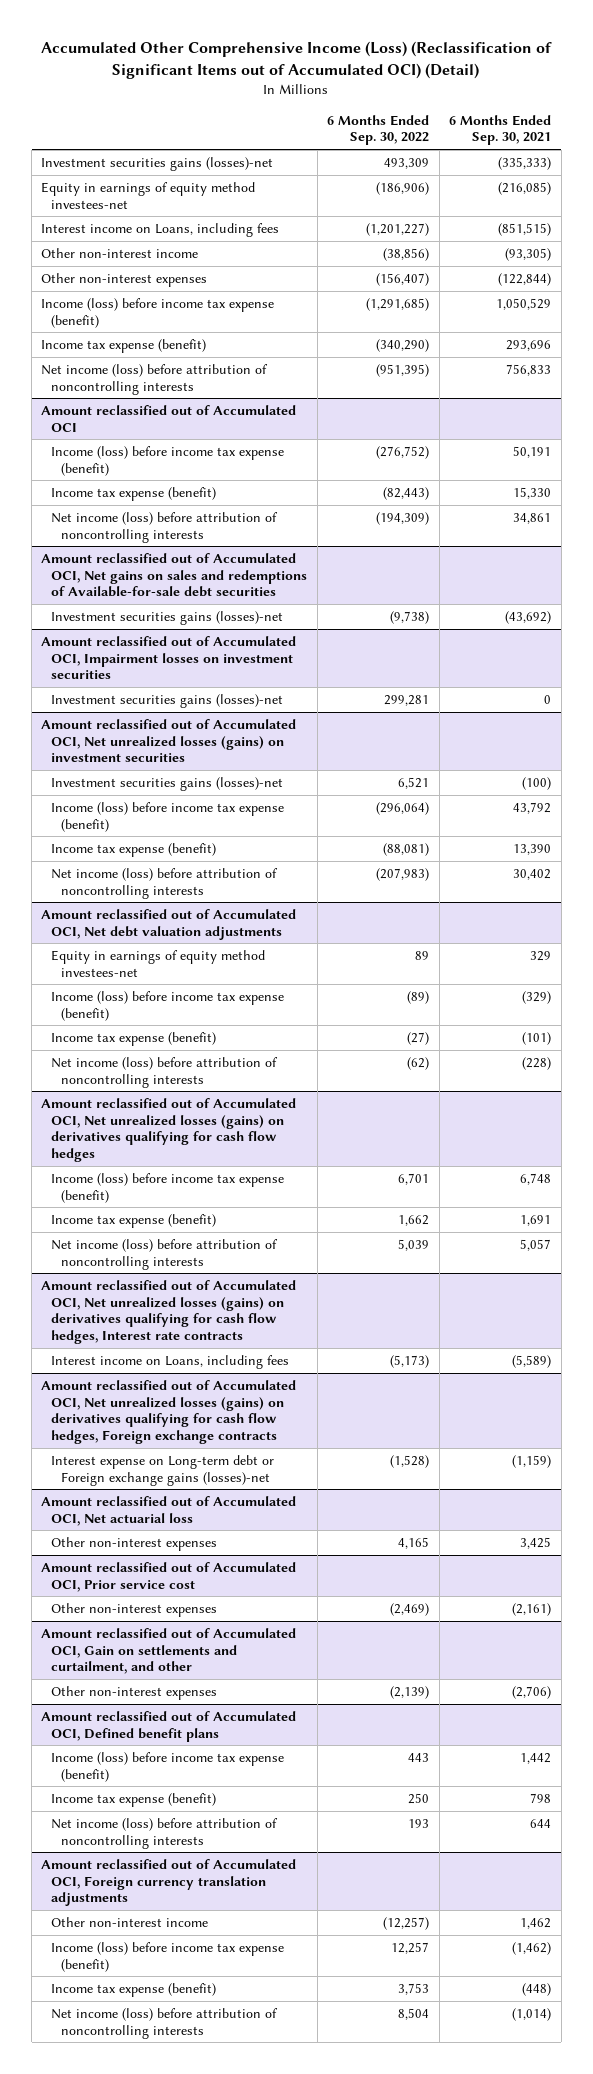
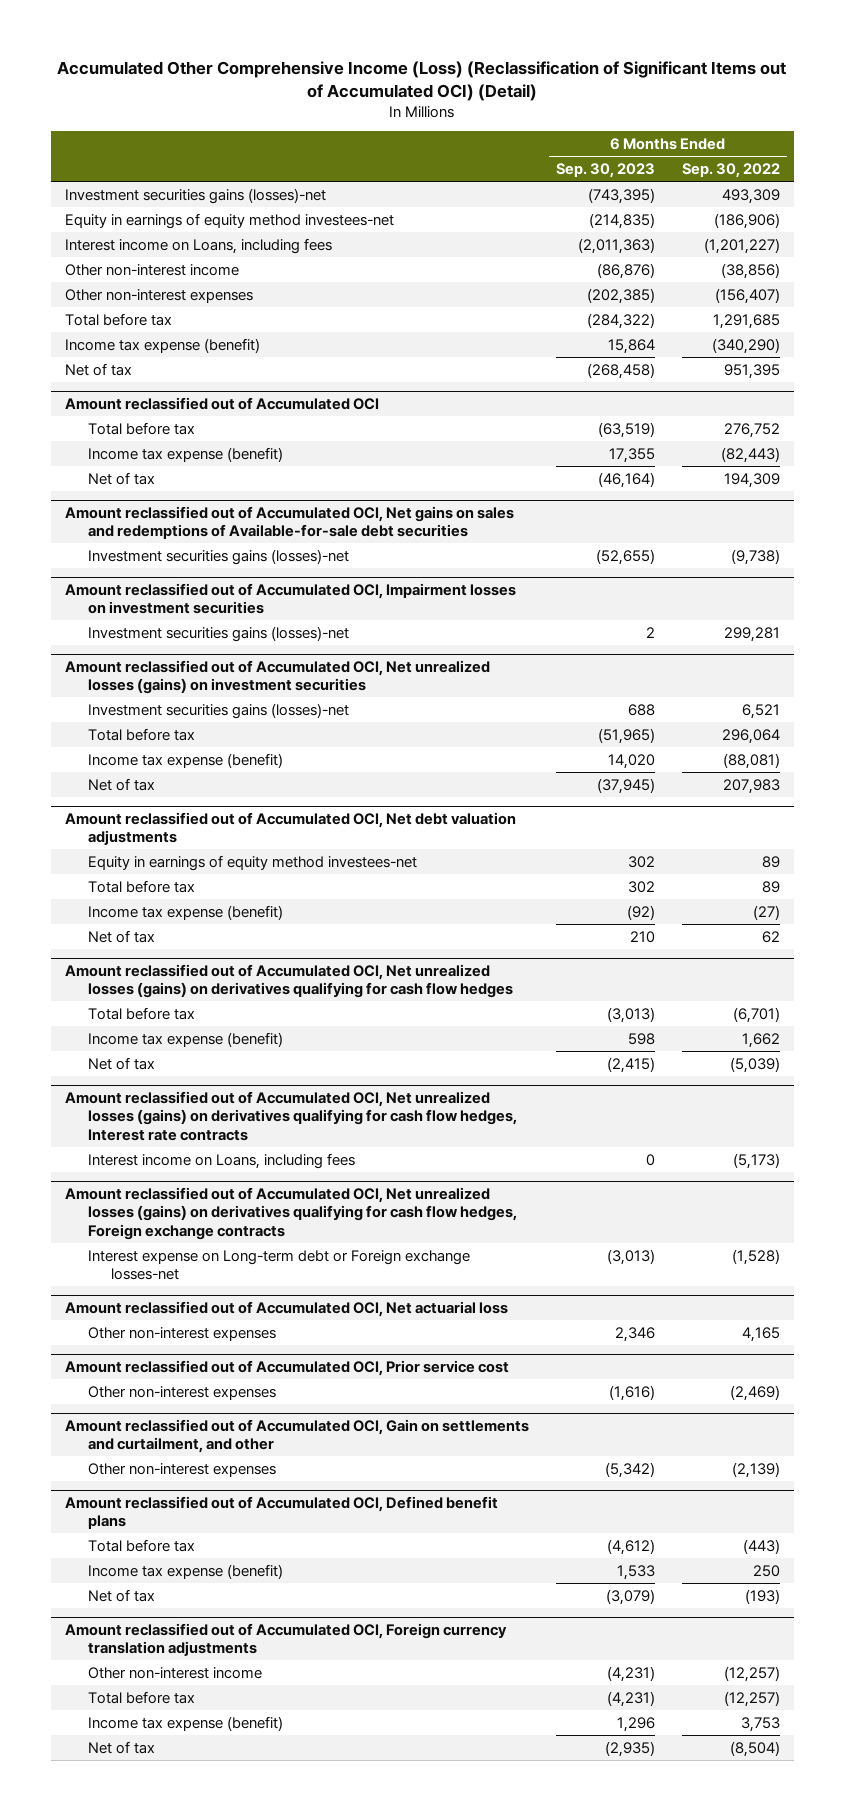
[449,114,552,146] 6 Months Ended Sep. 30, 2021 -> none
none -> [555,162,655,178] Sep. 30, 2023
[41,297,275,328] Income (loss) before income tax expense (benefit) -> [64,312,172,326] Total before tax
[366,297,430,311] (1,291,685) -> [713,313,781,329] 1,291,685
[41,363,269,395] Net income (loss) before attribution of noncontrolling interests -> [64,362,132,376] Net of tax
[376,363,430,377] (951,395) -> [724,363,781,379] 951,395
[51,445,285,476] Income (loss) before income tax expense (benefit) -> [87,421,195,435] Total before tax
[376,445,430,459] (276,752) -> [724,422,781,438] 276,752
[51,511,279,543] Net income (loss) before attribution of noncontrolling interests -> [87,471,155,485] Net of tax
[376,511,430,525] (194,309) -> [724,472,781,488] 194,309
[51,801,285,832] Income (loss) before income tax expense (benefit) -> [87,727,195,741] Total before tax
[376,801,430,815] (296,064) -> [722,728,781,744] 296,064
[51,867,279,899] Net income (loss) before attribution of noncontrolling interests -> [87,777,155,791] Net of tax
[376,867,430,881] (207,983) -> [723,778,781,794] 207,983
[51,990,285,1021] Income (loss) before income tax expense (benefit) -> [87,879,195,893] Total before tax
[407,990,430,1004] (89) -> [762,880,781,893] 89
[51,1056,279,1088] Net income (loss) before attribution of noncontrolling interests -> [87,929,155,943] Net of tax
[407,1056,430,1070] (62) -> [762,930,781,943] 62
[51,1172,285,1203] Income (loss) before income tax expense (benefit) -> [87,1006,195,1020] Total before tax
[398,1172,430,1185] 6,701 -> [733,1006,781,1023] (6,701)
[51,1238,279,1270] Net income (loss) before attribution of noncontrolling interests -> [87,1056,155,1070] Net of tax
[398,1238,430,1251] 5,039 -> [730,1056,781,1073] (5,039)
[51,1454,275,1486] Interest expense on Long-term debt or Foreign exchange gains (losses)-net -> [87,1249,470,1281] Interest expense on Long-term debt or Foreign exchange losses-net
[51,1751,285,1782] Income (loss) before income tax expense (benefit) -> [87,1538,195,1552] Total before tax
[408,1752,430,1762] 443 -> [743,1538,781,1554] (443)
[51,1817,279,1849] Net income (loss) before attribution of noncontrolling interests -> [87,1588,155,1602] Net of tax
[408,1818,430,1828] 193 -> [745,1588,781,1604] (193)
[51,1941,285,1972] Income (loss) before income tax expense (benefit) -> [87,1690,195,1704] Total before tax
[391,1941,430,1954] 12,257 -> [724,1690,781,1707] (12,257)
[51,2007,279,2039] Net income (loss) before attribution of noncontrolling interests -> [87,1740,155,1754] Net of tax
[398,2007,430,2020] 8,504 -> [730,1740,781,1757] (8,504)

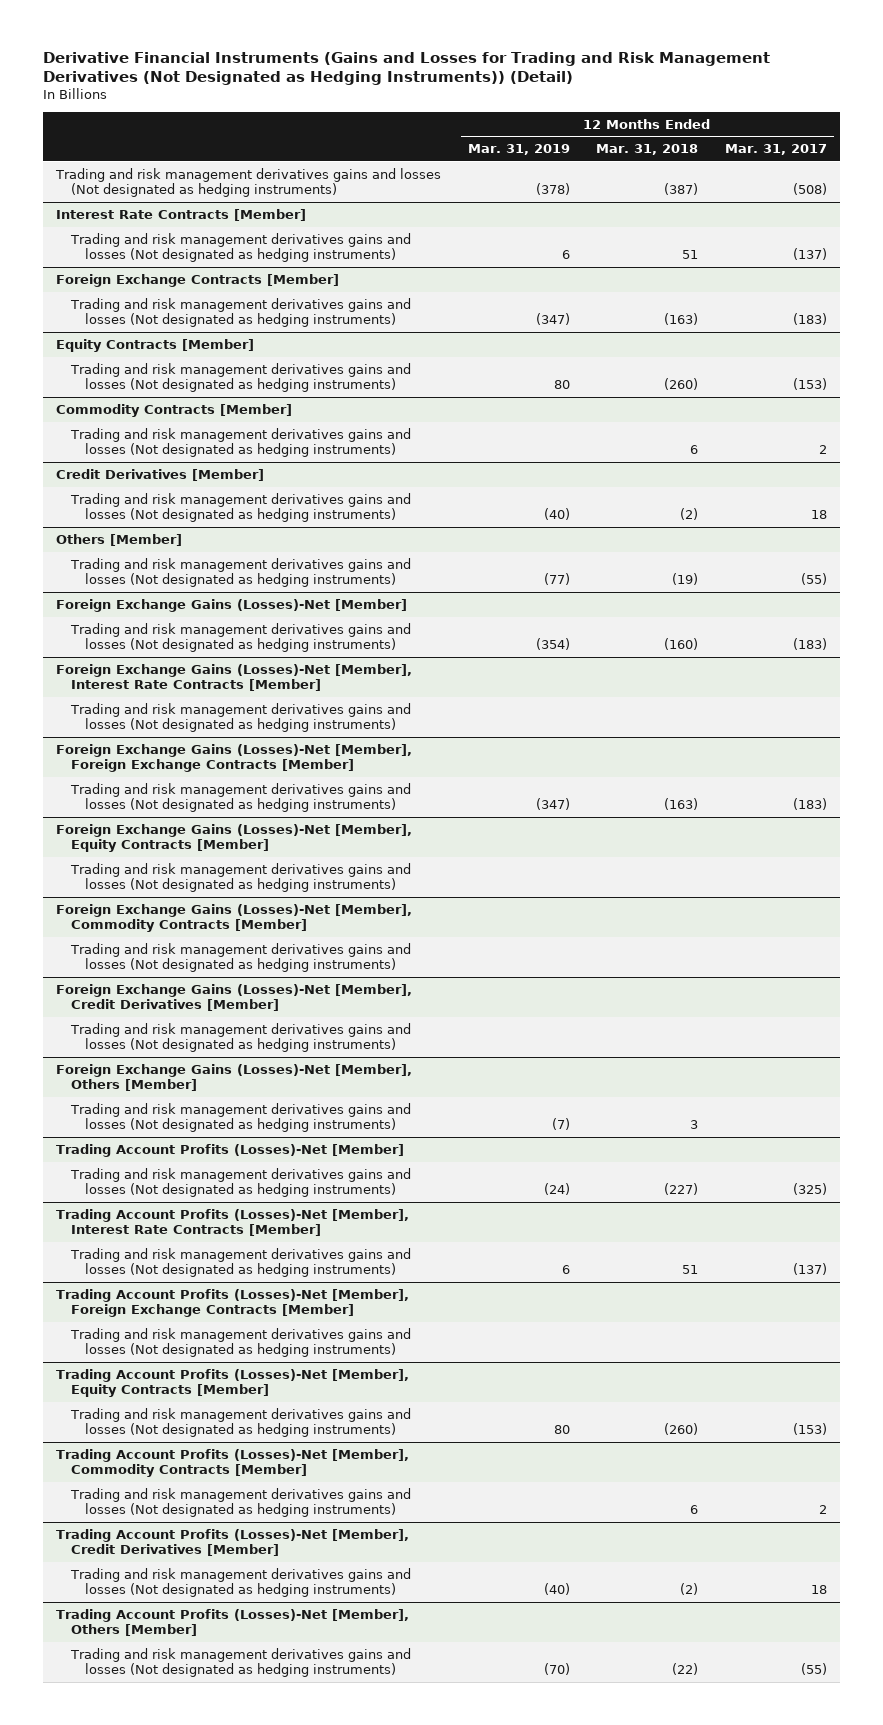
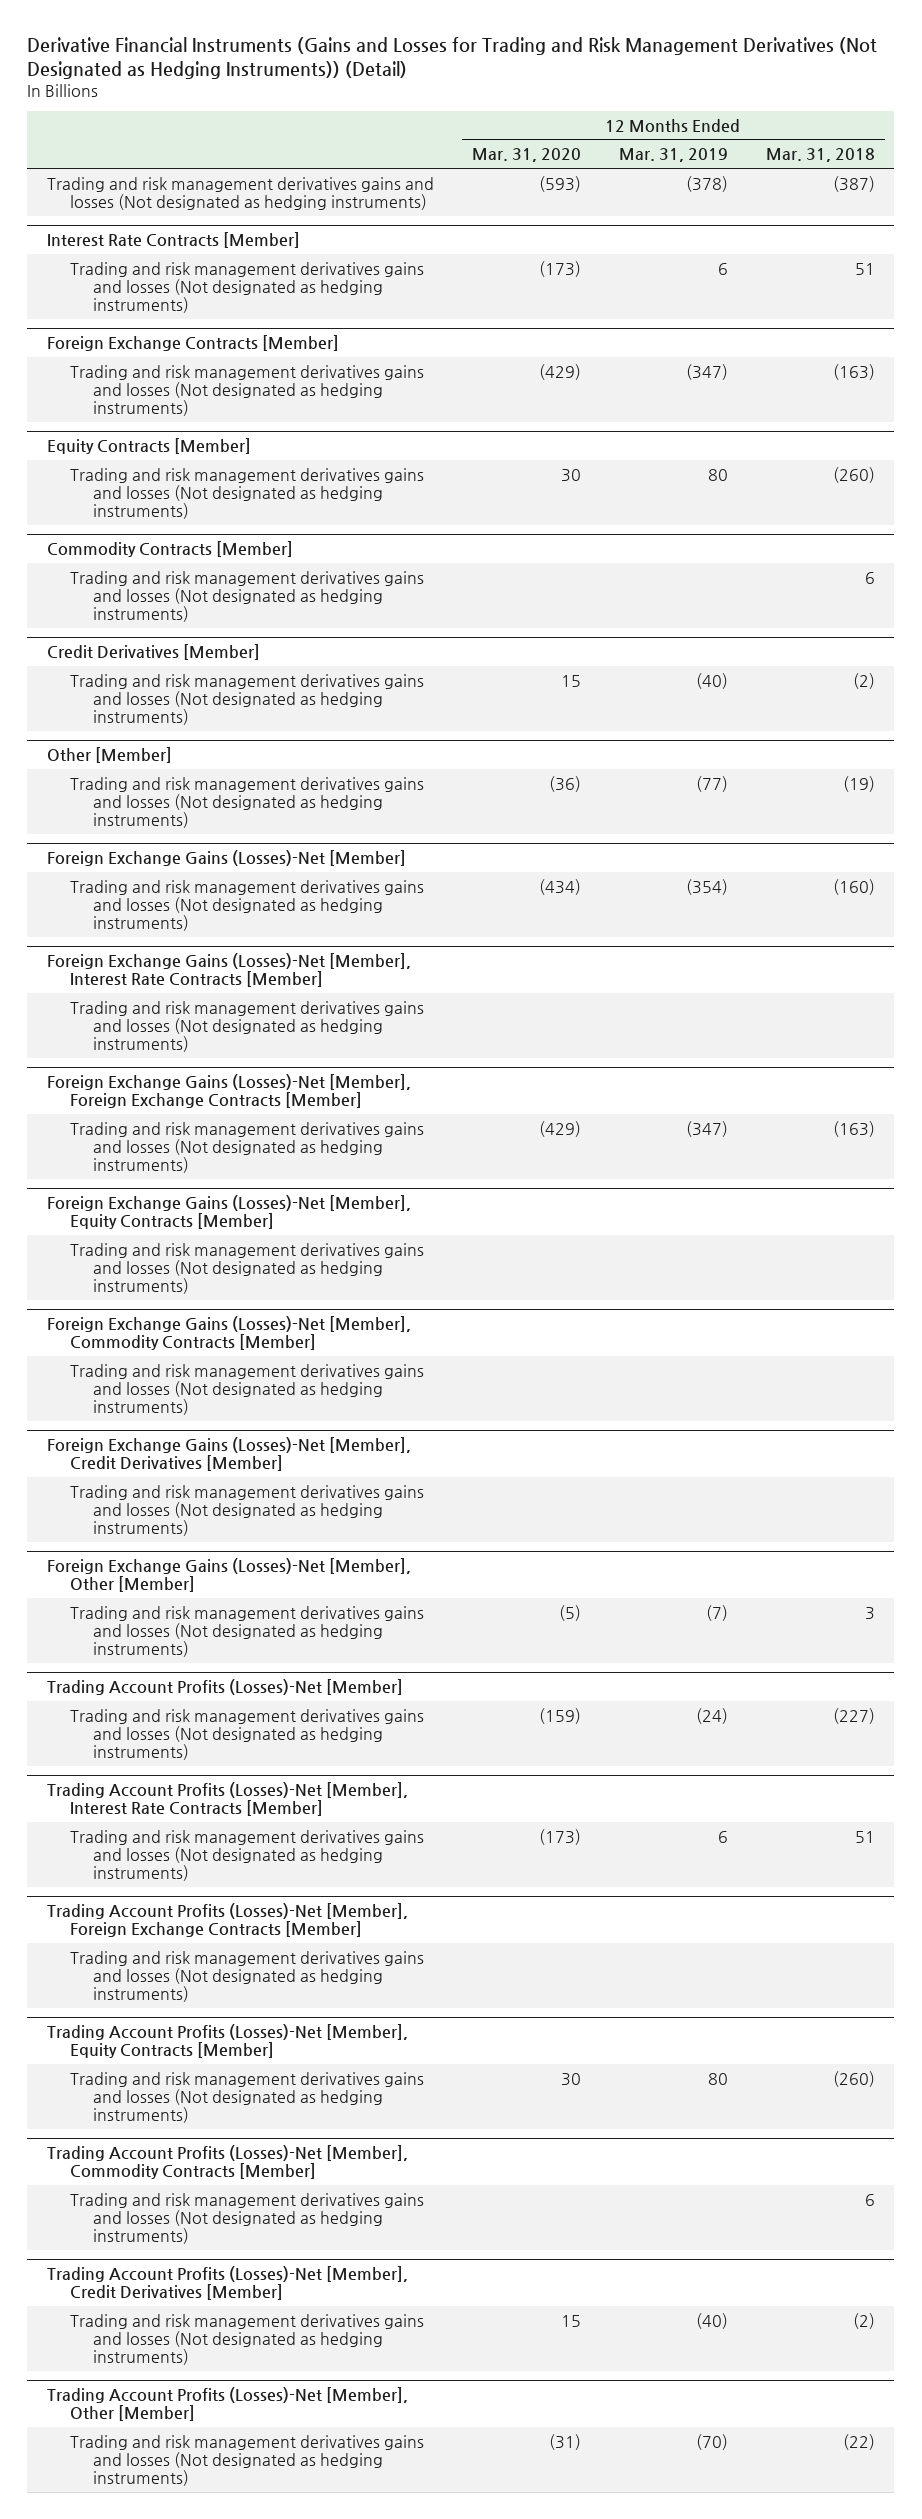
[724,144,827,156] Mar. 31, 2017 -> none
none -> [471,148,581,163] Mar. 31, 2020
[56,533,183,546] Others [Member] -> [46,746,172,763] Other [Member]
[56,1063,413,1092] Foreign Exchange Gains (Losses)-Net [Member], Others [Member] -> [46,1557,411,1593] Foreign Exchange Gains (Losses)-Net [Member], Other [Member]
[56,1608,410,1637] Trading Account Profits (Losses)-Net [Member], Others [Member] -> [46,2386,408,2422] Trading Account Profits (Losses)-Net [Member], Other [Member]

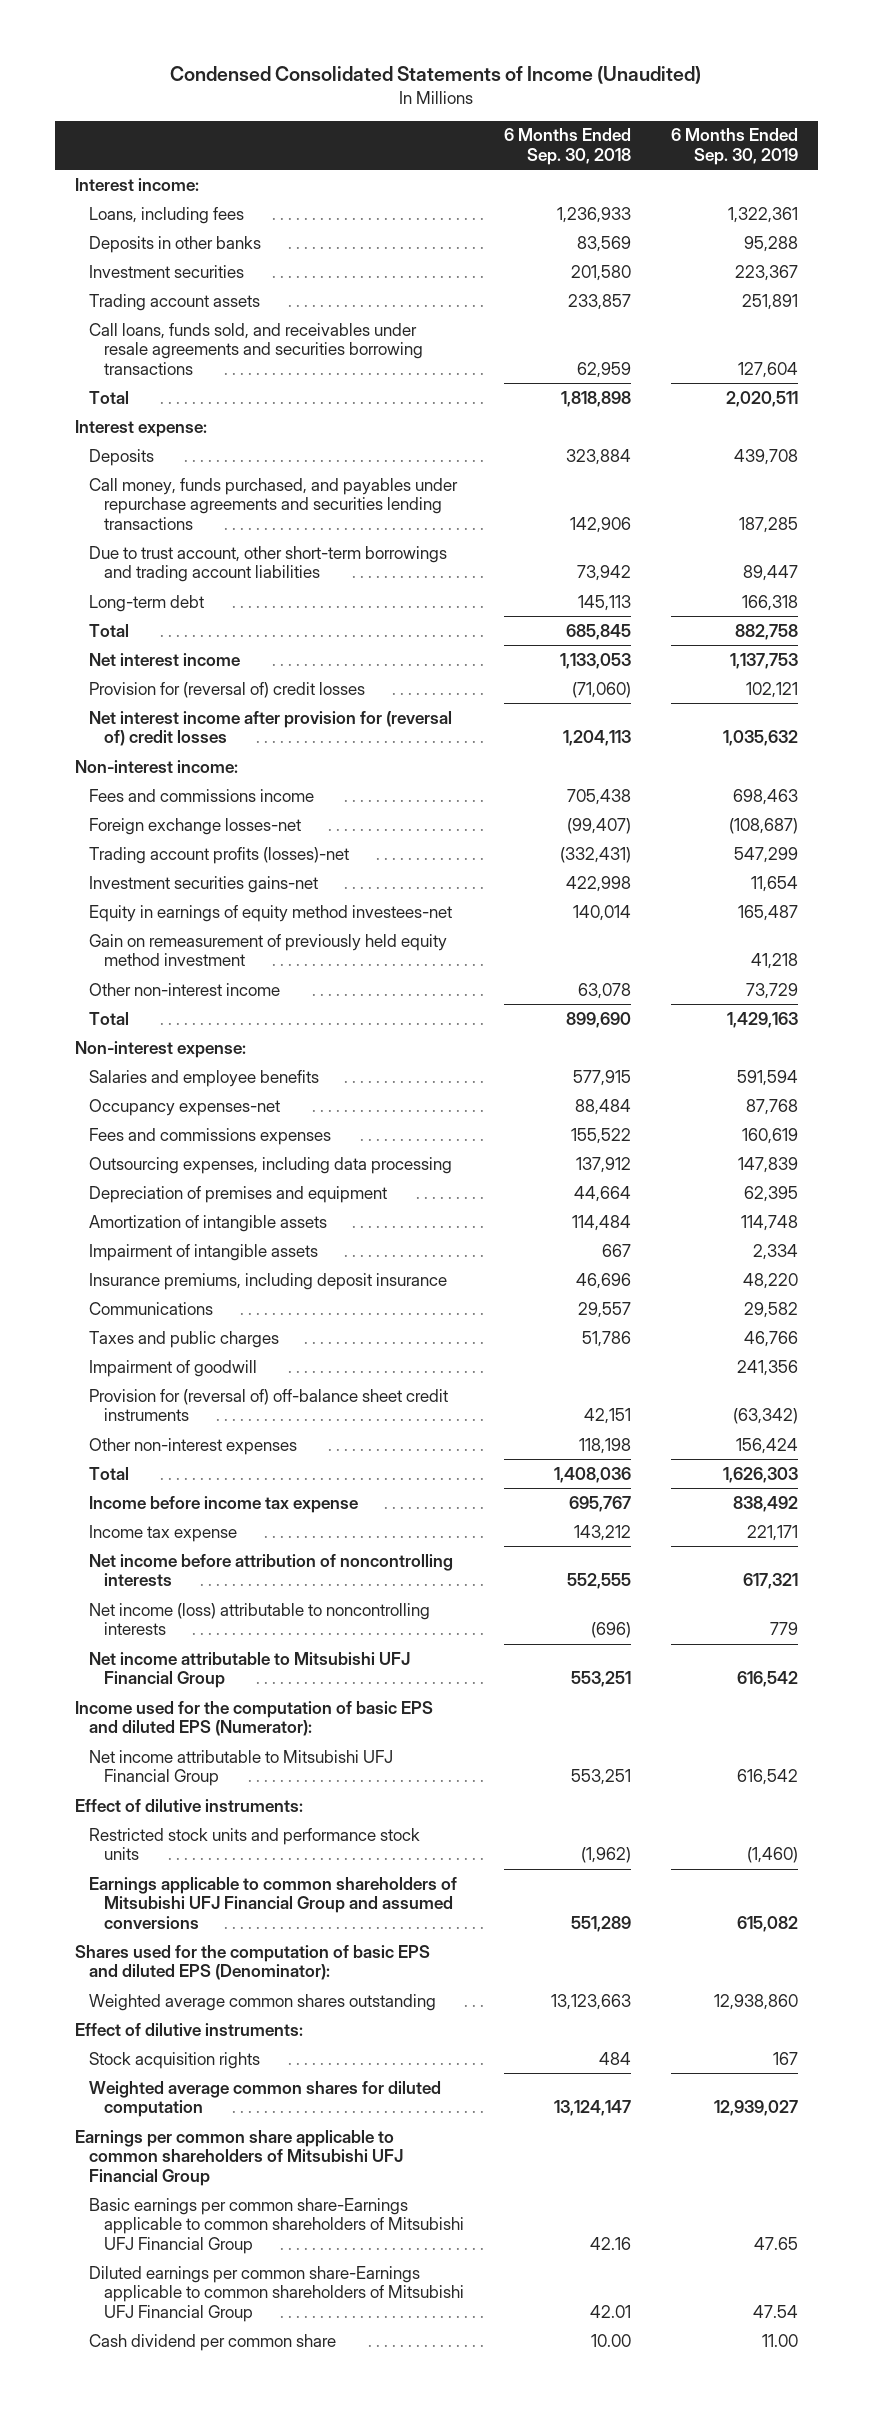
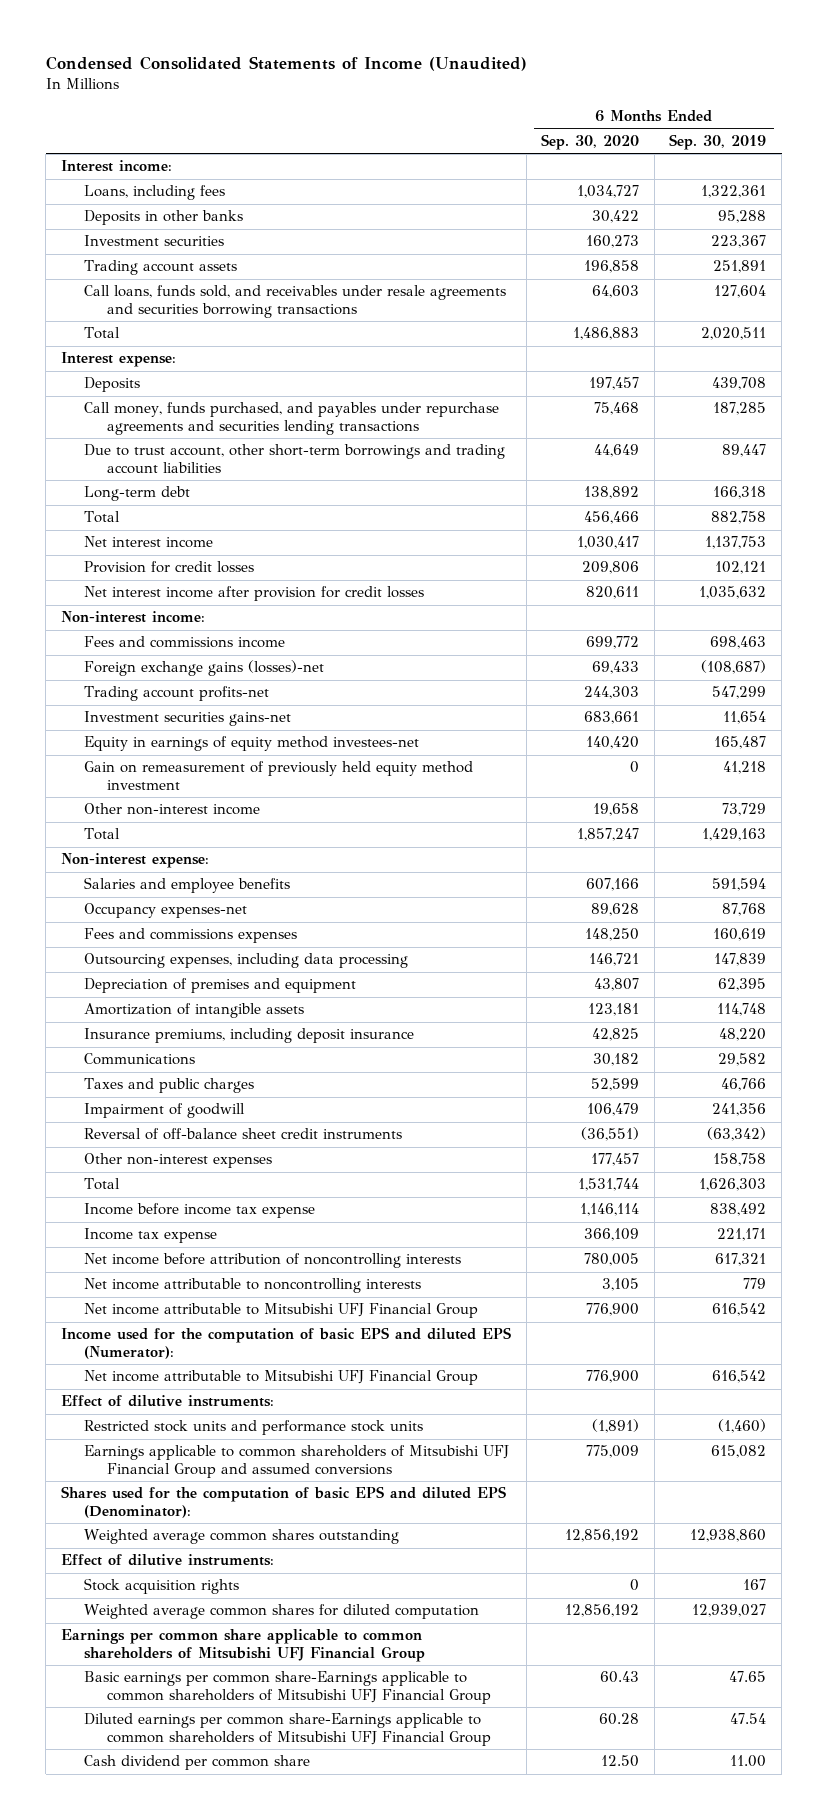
[503,128,631,165] 6 Months Ended Sep. 30, 2018 -> none
none -> [541,134,640,151] Sep. 30, 2020
[89,681,366,698] Provision for (reversal of) credit losses -> [84,561,255,574] Provision for credit losses
[89,710,453,747] Net interest income after provision for (reversal of) credit losses -> [84,586,425,602] Net interest income after provision for credit losses
[89,817,302,835] Foreign exchange losses-net -> [84,660,325,677] Foreign exchange gains (losses)-net
[89,846,350,864] Trading account profits (losses)-net -> [84,686,270,702] Trading account profits-net
[89,1243,319,1261] Impairment of intangible assets -> none
[89,1388,449,1422] Provision for (reversal of) off-balance sheet credit instruments -> [84,1128,403,1141] Reversal of off-balance sheet credit instruments
[735,1437,798,1454] 156,424 -> [713,1153,767,1167] 158,758
[89,1602,431,1636] Net income (loss) attributable to noncontrolling interests -> [84,1278,422,1294] Net income attributable to noncontrolling interests

